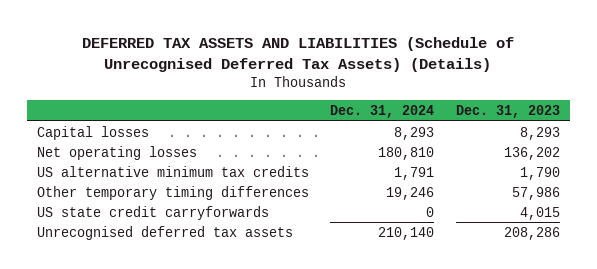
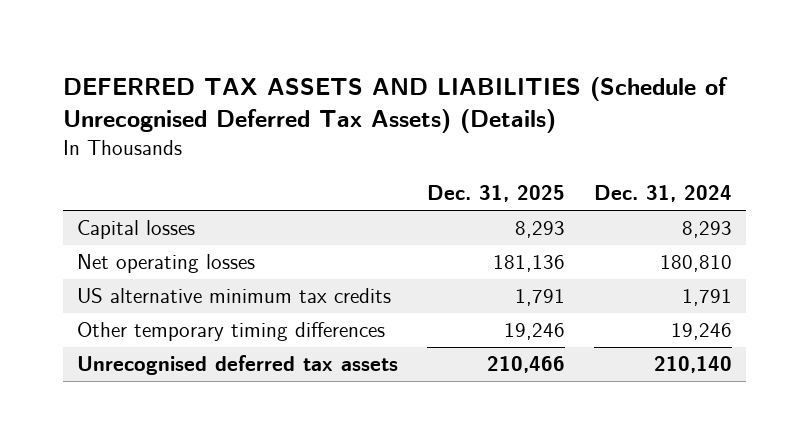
[455,104,560,118] Dec. 31, 2023 -> none
none -> [426,185,565,203] Dec. 31, 2025
[37,205,270,220] US state credit carryforwards -> none

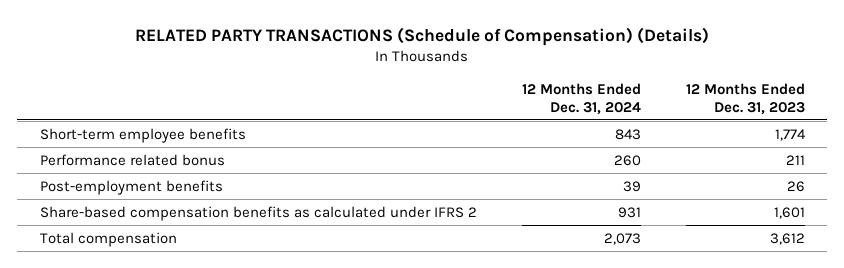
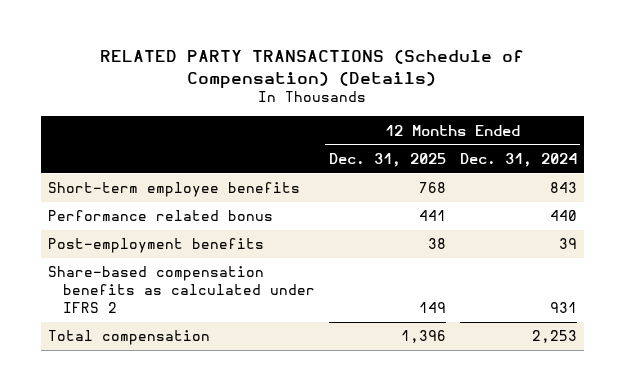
[685,83,805,115] 12 Months Ended Dec. 31, 2023 -> none
none -> [328,152,446,167] Dec. 31, 2025
[613,154,641,166] 260 -> [549,210,577,222] 440
[603,232,641,245] 2,073 -> [531,330,577,344] 2,253

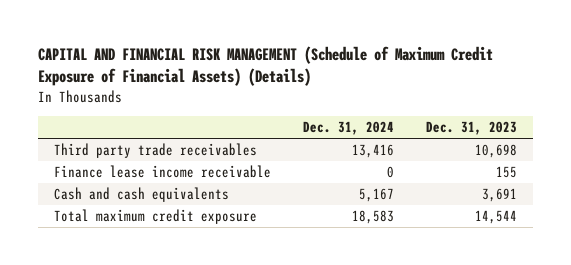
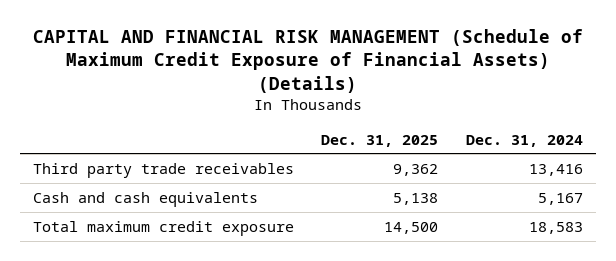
[425,121,517,136] Dec. 31, 2023 -> none
none -> [321,134,439,147] Dec. 31, 2025
[53,165,271,179] Finance lease income receivable -> none

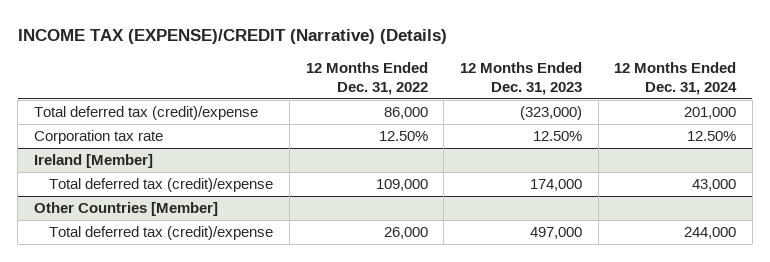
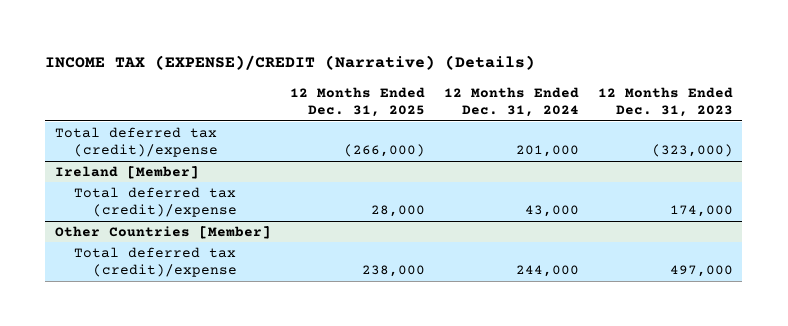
[305,61,428,95] 12 Months Ended Dec. 31, 2022 -> none
none -> [289,86,425,118] 12 Months Ended Dec. 31, 2025
[34,130,164,145] Corporation tax rate -> none

